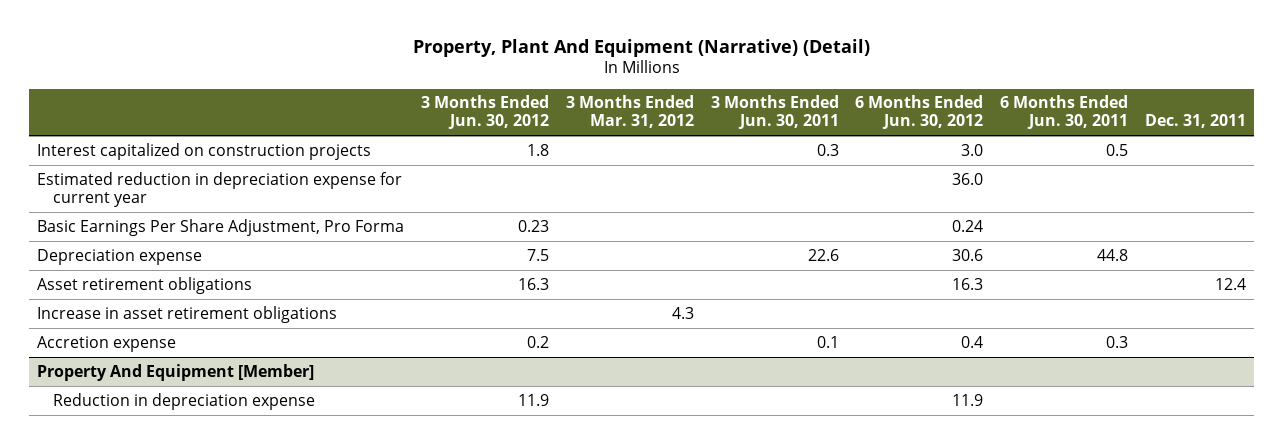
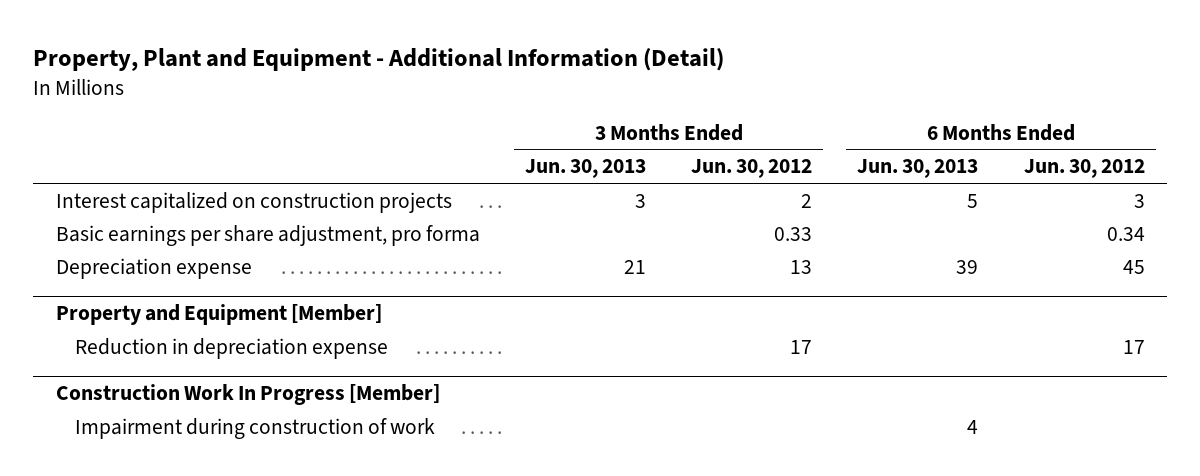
[412,38,870,57] Property, Plant And Equipment (Narrative) (Detail) -> [33,48,725,72] Property, Plant and Equipment - Additional Information (Detail)
[565,95,694,129] 3 Months Ended Mar. 31, 2012 -> none
[710,95,839,130] 3 Months Ended Jun. 30, 2011 -> none
[1000,95,1129,130] 6 Months Ended Jun. 30, 2011 -> none
[1144,114,1246,129] Dec. 31, 2011 -> none
none -> [524,159,646,179] Jun. 30, 2013
none -> [857,159,979,179] Jun. 30, 2013
[37,171,403,207] Estimated reduction in depreciation expense for current year -> none
[37,276,253,294] Asset retirement obligations -> none
[37,305,338,323] Increase in asset retirement obligations -> none
[37,335,177,352] Accretion expense -> none
[527,143,550,156] 1.8 -> [801,193,813,208] 2
[961,143,984,156] 3.0 -> [1133,193,1145,208] 3
[37,218,405,236] Basic Earnings Per Share Adjustment, Pro Forma -> [55,224,480,246] Basic earnings per share adjustment, pro forma
[518,219,550,232] 0.23 -> [774,226,813,241] 0.33
[952,219,984,232] 0.24 -> [1106,226,1145,241] 0.34
[527,248,550,261] 7.5 -> [790,259,813,274] 13
[952,248,984,261] 30.6 -> [1122,259,1145,274] 45
[37,363,315,381] Property And Equipment [Member] -> [55,304,382,326] Property and Equipment [Member]
[518,393,550,406] 11.9 -> [790,339,813,354] 17
[952,393,984,406] 11.9 -> [1122,339,1145,354] 17
none -> [55,384,440,406] Construction Work In Progress [Member]
none -> [74,417,435,439] Impairment during construction of work

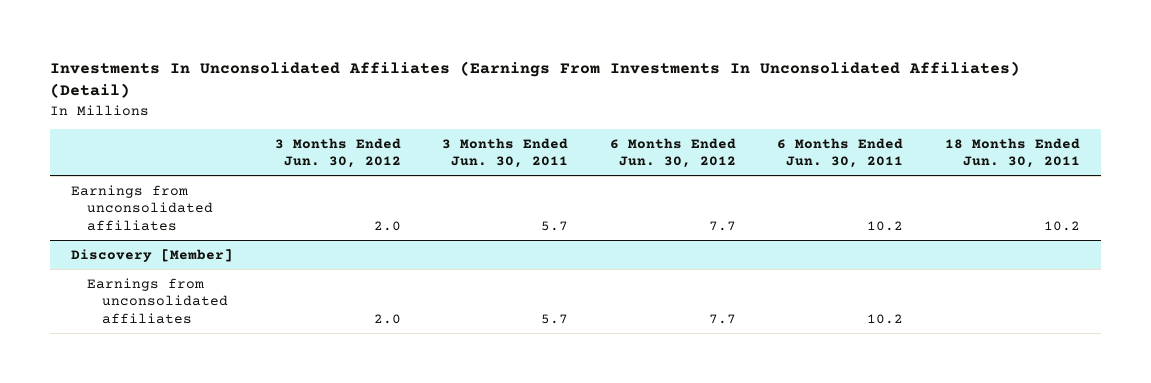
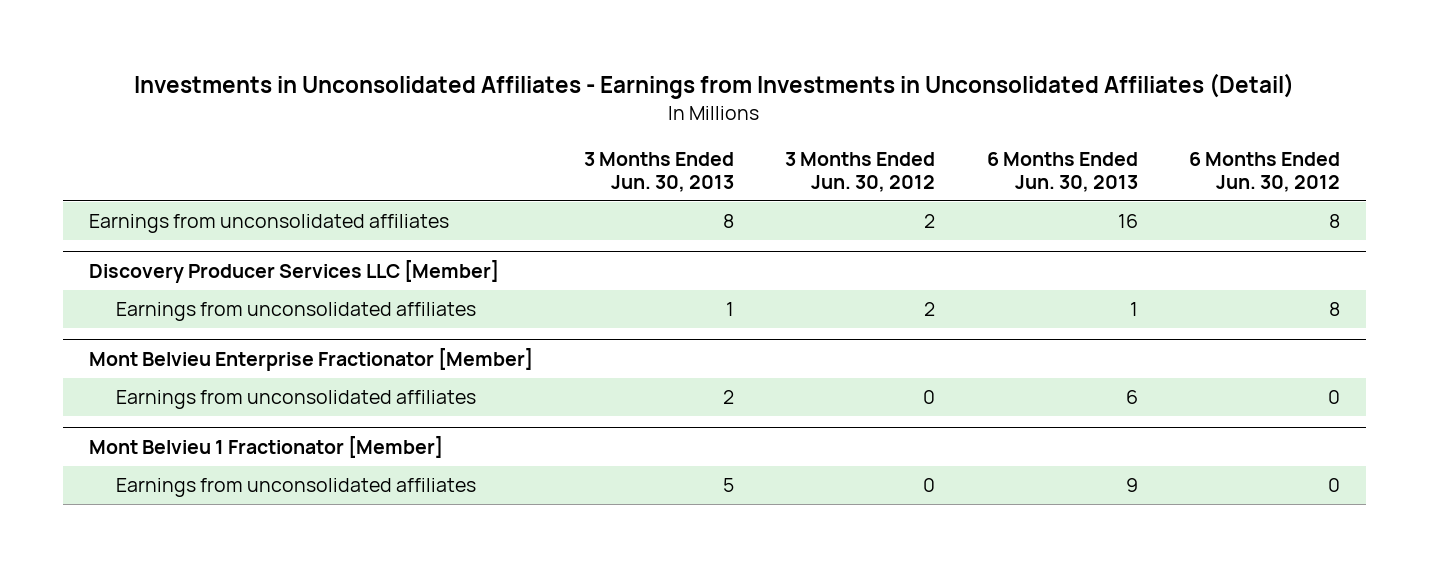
[50,60,1021,99] Investments In Unconsolidated Affiliates (Earnings From Investments In Unconsolidated Affiliates) (Detail) -> [134,73,1295,100] Investments in Unconsolidated Affiliates - Earnings from Investments in Unconsolidated Affiliates (Detail)
[442,137,569,169] 3 Months Ended Jun. 30, 2011 -> none
[777,137,904,169] 6 Months Ended Jun. 30, 2011 -> none
[944,137,1080,169] 18 Months Ended Jun. 30, 2011 -> none
none -> [584,151,735,193] 3 Months Ended Jun. 30, 2013
none -> [986,151,1138,193] 6 Months Ended Jun. 30, 2013
[71,248,234,262] Discovery [Member] -> none
[373,220,401,231] 2.0 -> [924,214,936,229] 2
[708,220,736,231] 7.7 -> [1329,214,1341,229] 8
none -> [88,259,499,283] Discovery Producer Services LLC [Member]
[373,313,401,324] 2.0 -> [924,302,936,317] 2
[708,313,736,324] 7.7 -> [1329,302,1341,317] 8
none -> [88,347,533,371] Mont Belvieu Enterprise Fractionator [Member]
none -> [115,390,476,410] Earnings from unconsolidated affiliates
none -> [88,435,443,458] Mont Belvieu 1 Fractionator [Member]
none -> [115,478,476,498] Earnings from unconsolidated affiliates

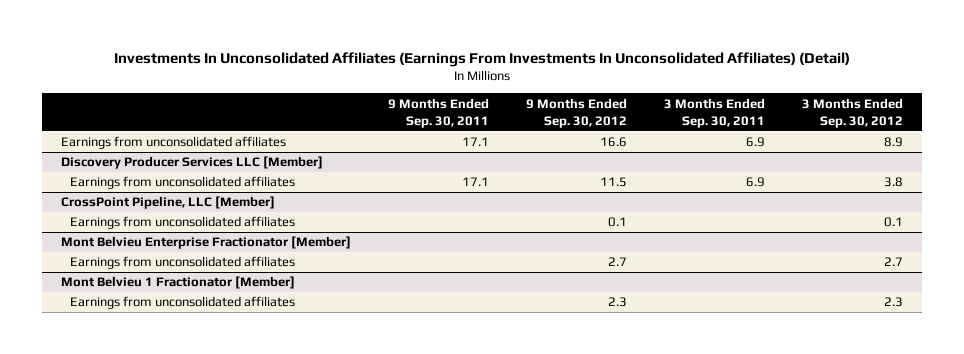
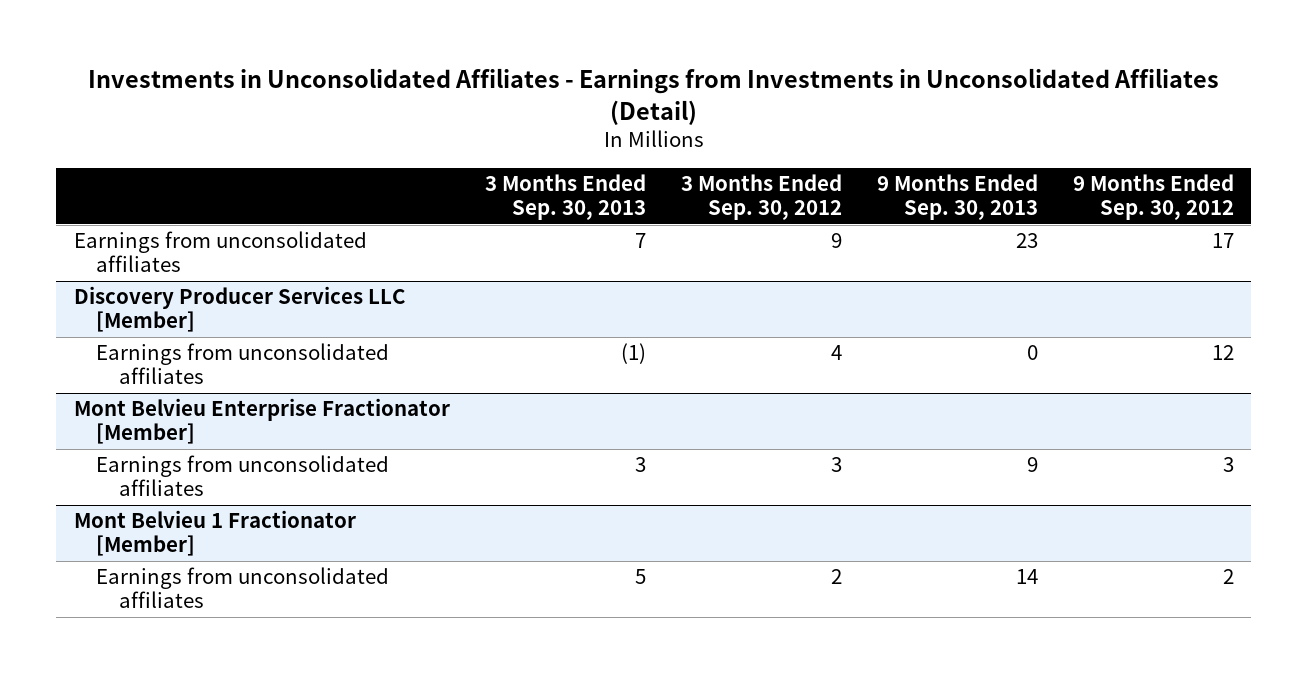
[114,51,851,67] Investments In Unconsolidated Affiliates (Earnings From Investments In Unconsolidated Affiliates) (Detail) -> [87,67,1219,125] Investments in Unconsolidated Affiliates - Earnings from Investments in Unconsolidated Affiliates (Detail)
[387,97,489,128] 9 Months Ended Sep. 30, 2011 -> none
[664,97,766,128] 3 Months Ended Sep. 30, 2011 -> none
none -> [484,174,646,221] 3 Months Ended Sep. 30, 2013
none -> [876,174,1038,221] 9 Months Ended Sep. 30, 2013
[600,137,628,148] 16.6 -> [1211,233,1234,249] 17
[884,137,904,148] 8.9 -> [830,233,842,249] 9
[60,196,275,210] CrossPoint Pipeline, LLC [Member] -> none
[70,216,296,230] Earnings from unconsolidated affiliates -> none
[600,177,628,188] 11.5 -> [1211,345,1234,361] 12
[884,177,904,188] 3.8 -> [830,345,842,361] 4
[608,257,628,267] 2.7 -> [1222,457,1234,473] 3
[884,257,904,267] 2.7 -> [830,457,842,473] 3
[608,297,628,308] 2.3 -> [1222,569,1234,585] 2
[884,297,904,308] 2.3 -> [830,569,842,585] 2

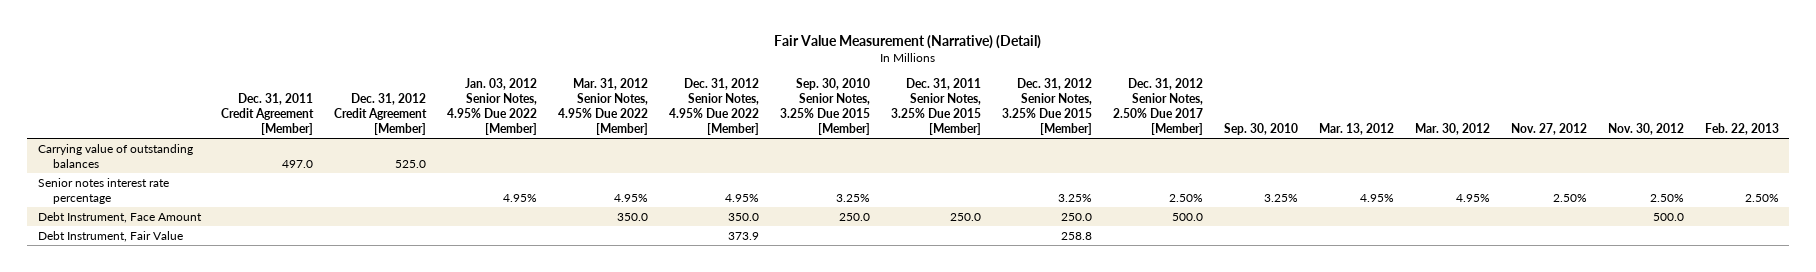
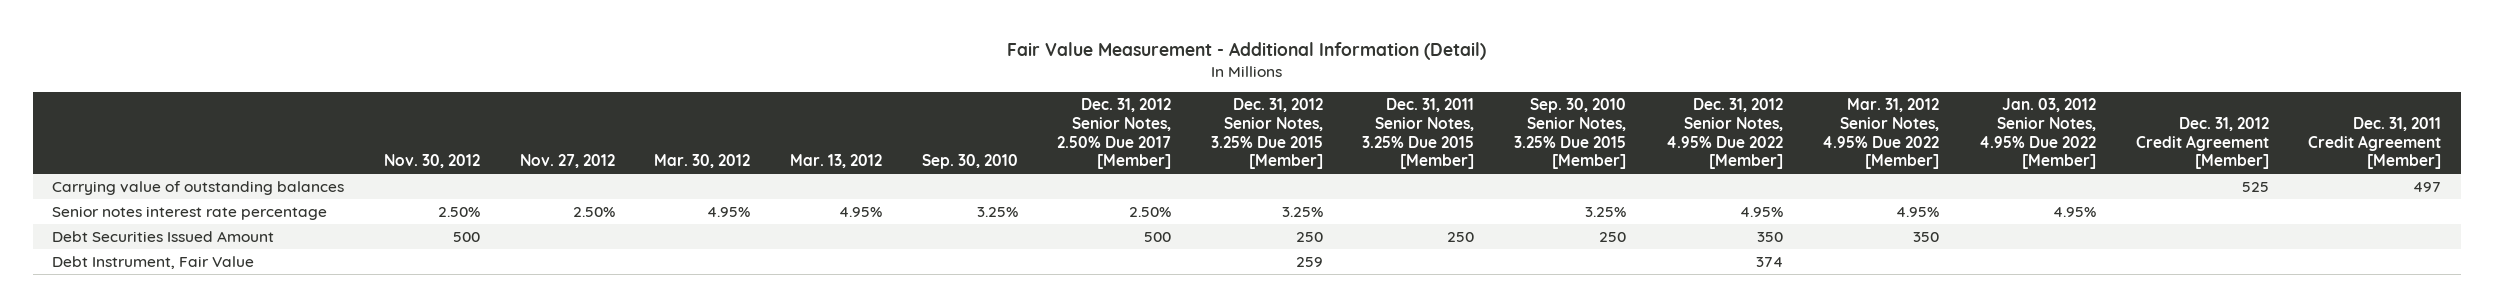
[774,34,1042,49] Fair Value Measurement (Narrative) (Detail) -> [1006,42,1486,61] Fair Value Measurement - Additional Information (Detail)
[1704,123,1779,136] Feb. 22, 2013 -> none
[282,160,314,169] 497.0 -> [2413,182,2442,193] 497
[395,160,427,169] 525.0 -> [2241,182,2269,193] 525
[37,211,202,223] Debt Instrument, Face Amount -> [52,231,275,243] Debt Securities Issued Amount
[617,212,649,221] 350.0 -> [1913,232,1940,243] 350
[728,212,760,221] 350.0 -> [1756,232,1783,243] 350
[839,212,871,221] 250.0 -> [1599,232,1627,243] 250
[950,212,982,221] 250.0 -> [1447,232,1475,243] 250
[1061,212,1093,221] 250.0 -> [1295,232,1323,243] 250
[1172,212,1204,221] 500.0 -> [1144,232,1172,243] 500
[1652,212,1684,221] 500.0 -> [452,232,480,243] 500
[728,231,760,240] 373.9 -> [1755,257,1783,268] 374
[1061,231,1093,240] 258.8 -> [1295,257,1323,268] 259

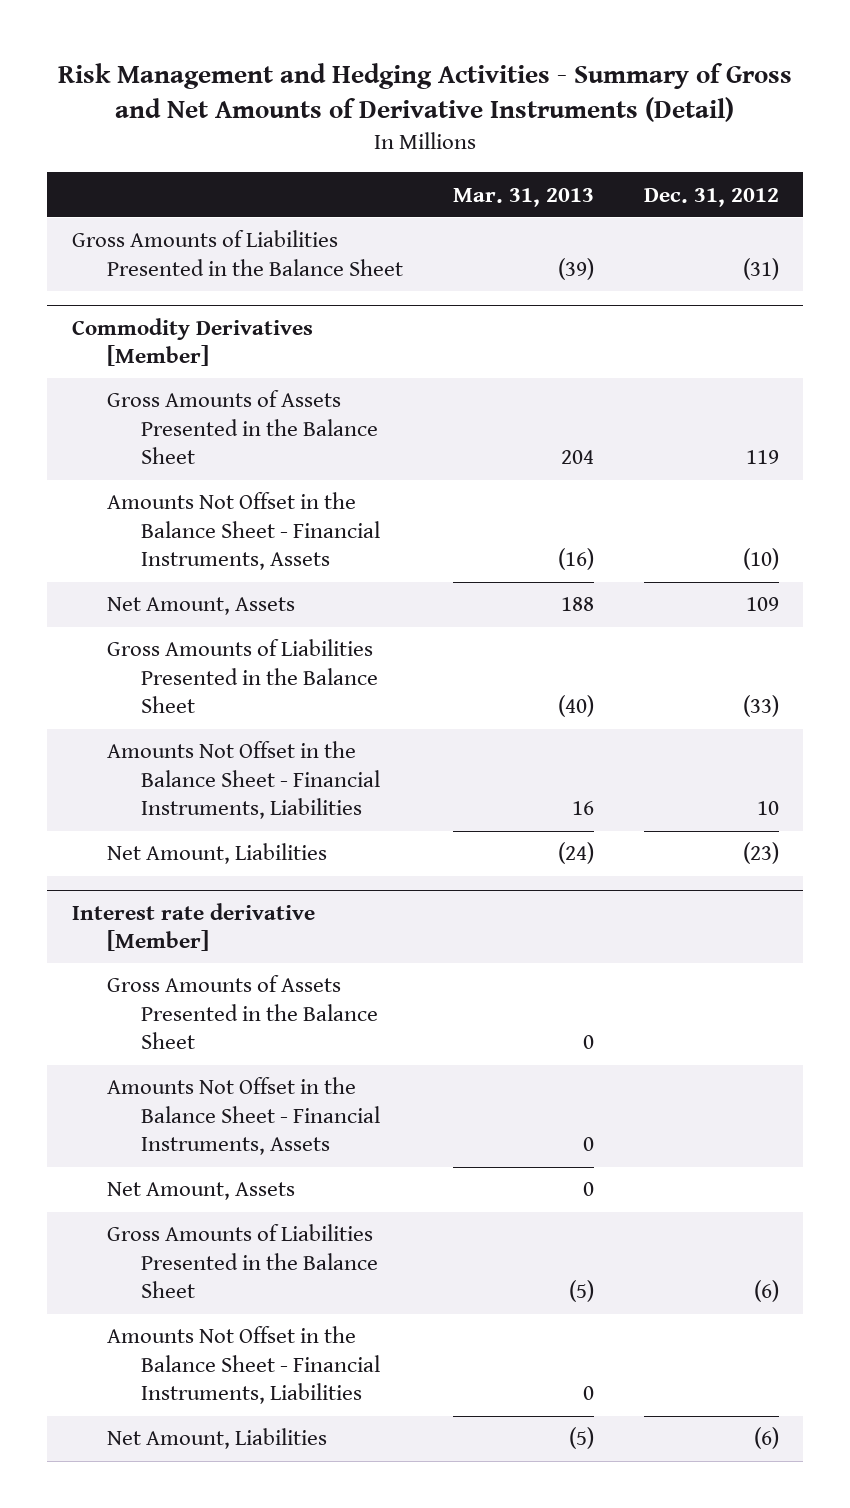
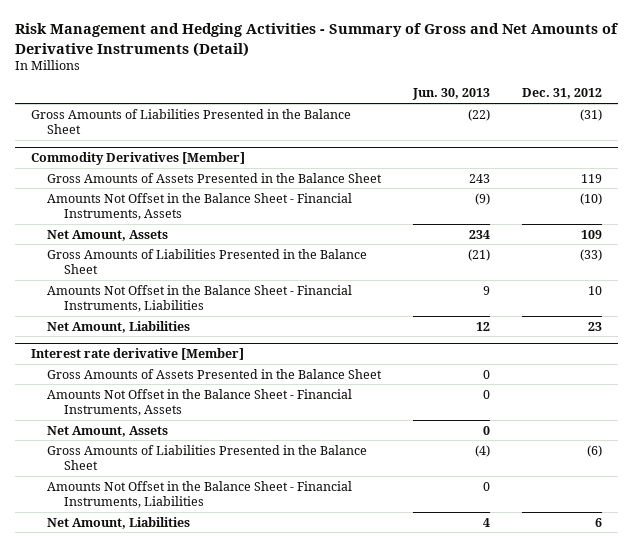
[452,187,594,207] Mar. 31, 2013 -> none
none -> [412,88,491,101] Jun. 30, 2013
[742,842,779,865] (23) -> [587,321,602,331] 23
[753,1427,779,1450] (6) -> [594,517,602,527] 6

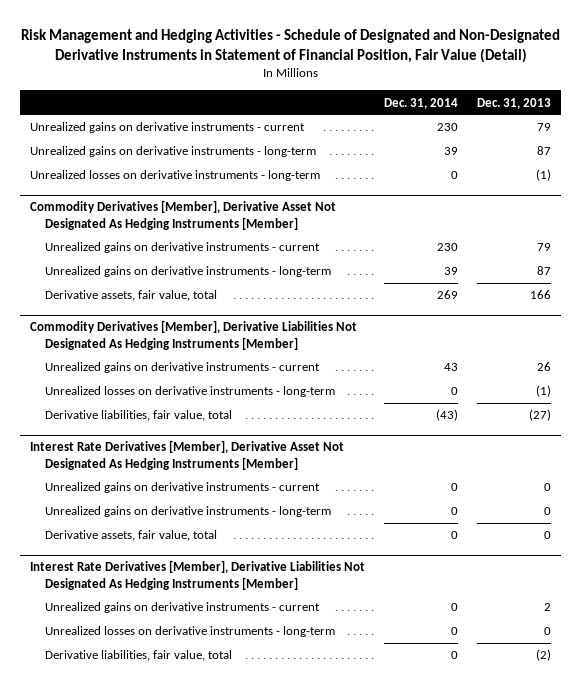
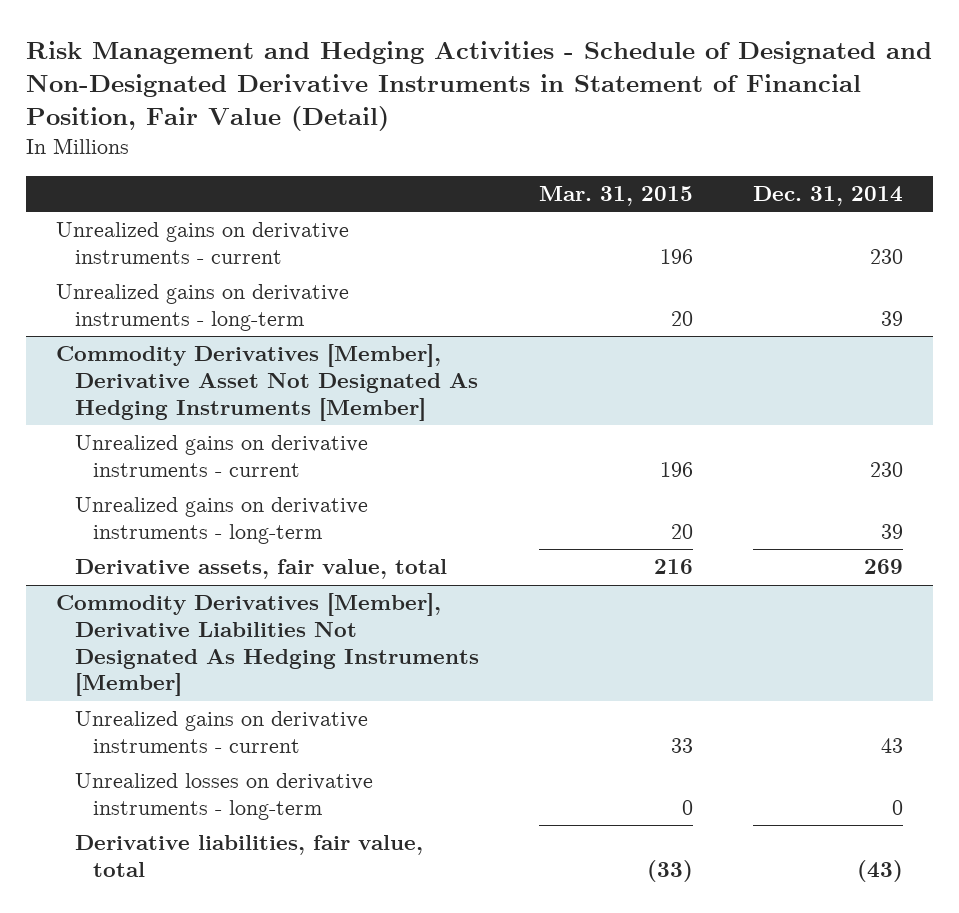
[477,97,552,109] Dec. 31, 2013 -> none
none -> [538,185,693,206] Mar. 31, 2015
[29,170,320,182] Unrealized losses on derivative instruments - long-term -> none
[29,440,344,470] Interest Rate Derivatives [Member], Derivative Asset Not Designated As Hedging Instruments [Member] -> none
[44,482,320,494] Unrealized gains on derivative instruments - current -> none
[44,506,331,518] Unrealized gains on derivative instruments - long-term -> none
[44,530,217,542] Derivative assets, fair value, total -> none
[29,560,365,590] Interest Rate Derivatives [Member], Derivative Liabilities Not Designated As Hedging Instruments [Member] -> none
[44,602,320,614] Unrealized gains on derivative instruments - current -> none
[44,626,335,638] Unrealized losses on derivative instruments - long-term -> none
[44,650,232,662] Derivative liabilities, fair value, total -> none

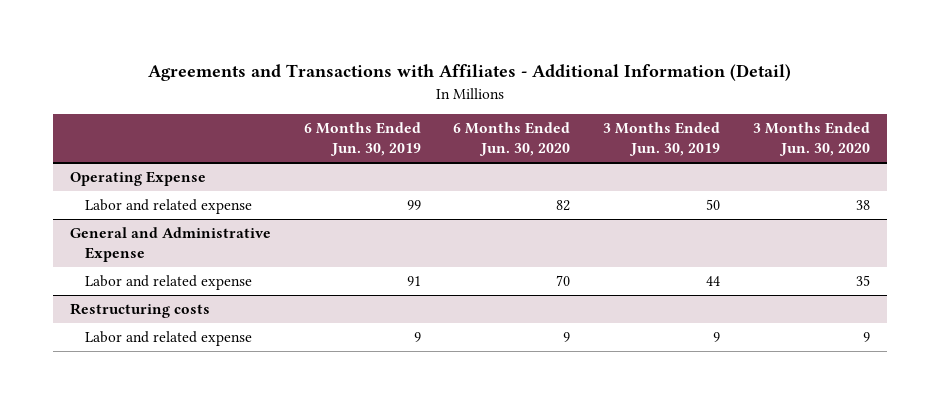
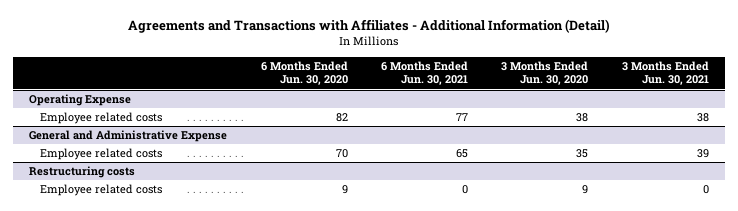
[303,122,421,157] 6 Months Ended Jun. 30, 2019 -> none
[603,122,721,157] 3 Months Ended Jun. 30, 2019 -> none
none -> [381,60,469,86] 6 Months Ended Jun. 30, 2021
none -> [621,60,709,86] 3 Months Ended Jun. 30, 2021
[84,199,252,215] Labor and related expense -> [39,112,162,125] Employee related costs
[84,275,252,291] Labor and related expense -> [39,148,162,161] Employee related costs
[84,331,252,347] Labor and related expense -> [39,184,162,197] Employee related costs

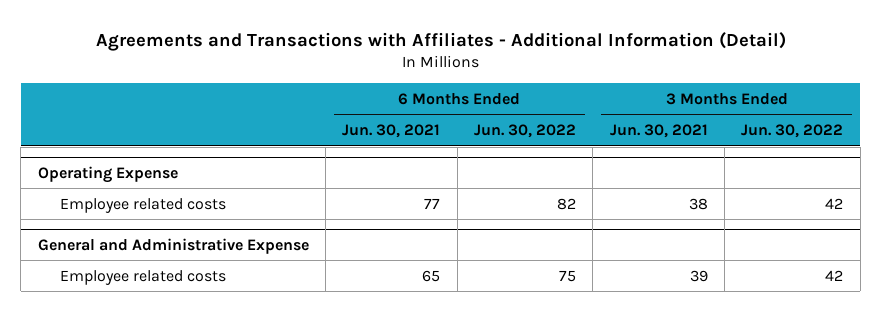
[260,60,348,86] 6 Months Ended Jun. 30, 2020 -> none
[501,60,589,86] 3 Months Ended Jun. 30, 2020 -> none
none -> [474,124,577,139] Jun. 30, 2022
none -> [741,124,844,139] Jun. 30, 2022
[29,166,136,179] Restructuring costs -> none
[39,184,162,197] Employee related costs -> none

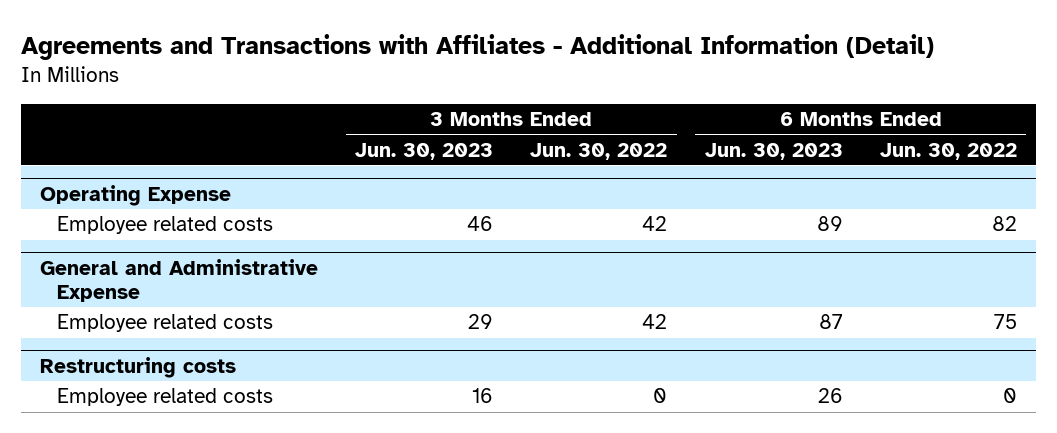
[342,124,441,139] Jun. 30, 2021 -> none
[609,124,708,139] Jun. 30, 2021 -> none
none -> [355,142,494,160] Jun. 30, 2023
none -> [704,142,843,160] Jun. 30, 2023
none -> [39,356,236,378] Restructuring costs
none -> [57,388,274,407] Employee related costs

